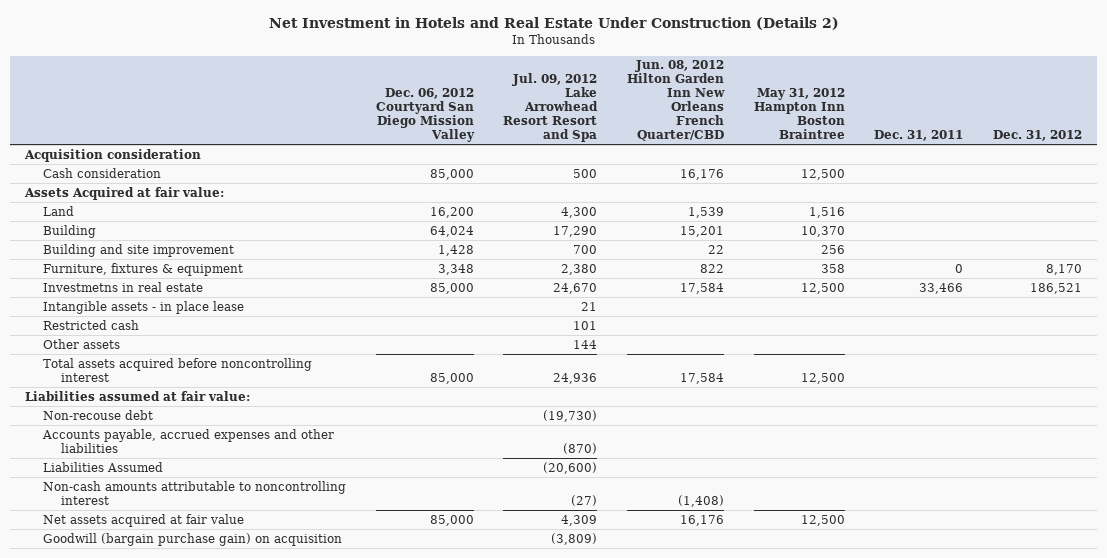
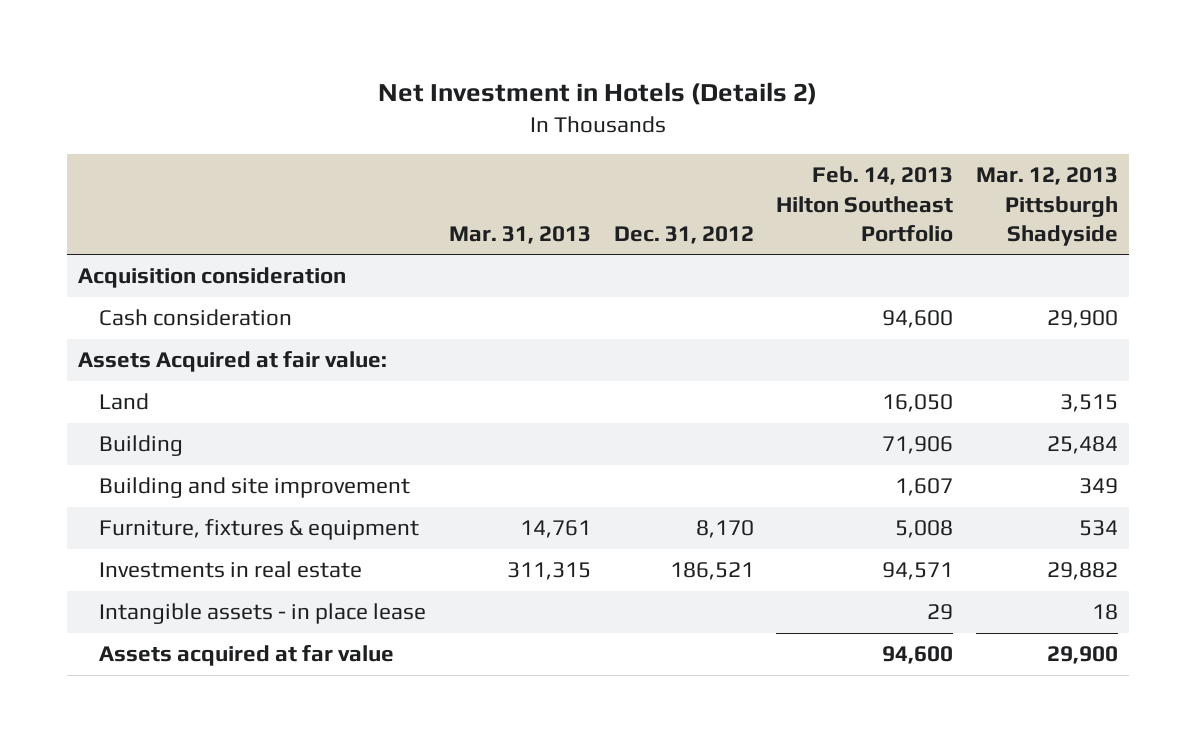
[268,17,839,31] Net Investment in Hotels and Real Estate Under Construction (Details 2) -> [378,82,818,106] Net Investment in Hotels (Details 2)
[375,88,475,142] Dec. 06, 2012 Courtyard San Diego Mission Valley -> none
[503,73,599,142] Jul. 09, 2012 Lake Arrowhead Resort Resort and Spa -> none
[626,60,725,141] Jun. 08, 2012 Hilton Garden Inn New Orleans French Quarter/CBD -> none
[753,88,845,139] May 31, 2012 Hampton Inn Boston Braintree -> none
[874,129,964,141] Dec. 31, 2011 -> none
none -> [448,225,591,244] Mar. 31, 2013
none -> [776,166,954,242] Feb. 14, 2013 Hilton Southeast Portfolio
none -> [976,167,1119,246] Mar. 12, 2013 Pittsburgh Shadyside
[42,281,203,292] Investmetns in real estate -> [99,561,363,579] Investments in real estate
[42,319,139,330] Restricted cash -> none
[42,338,120,349] Other assets -> none
[24,390,250,401] Liabilities assumed at fair value: -> none
[42,409,153,420] Non-recouse debt -> none
[41,428,334,453] Accounts payable, accrued expenses and other liabilities -> none
[42,461,163,472] Liabilities Assumed -> none
[42,480,346,505] Non-cash amounts attributable to noncontrolling interest -> none
[42,513,244,527] Net assets acquired at fair value -> none
[42,532,342,546] Goodwill (bargain purchase gain) on acquisition -> none
[42,357,312,382] Total assets acquired before noncontrolling interest -> [99,645,395,667] Assets acquired at far value

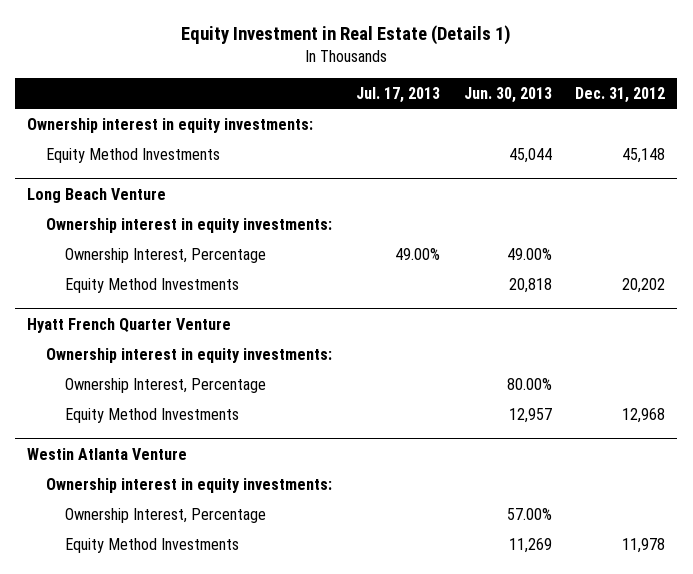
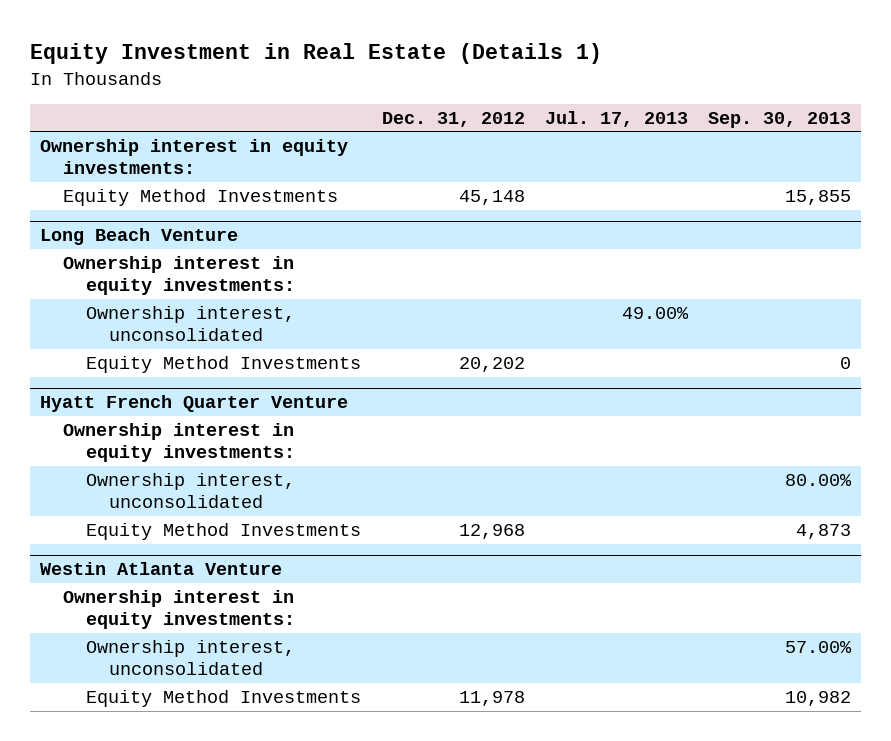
[463,86,552,103] Jun. 30, 2013 -> none
none -> [707,111,851,128] Sep. 30, 2013
[64,247,266,263] Ownership Interest, Percentage -> [86,305,296,341] Ownership interest, unconsolidated
[64,377,266,393] Ownership Interest, Percentage -> [86,472,296,508] Ownership interest, unconsolidated
[64,507,266,523] Ownership Interest, Percentage -> [86,639,296,675] Ownership interest, unconsolidated

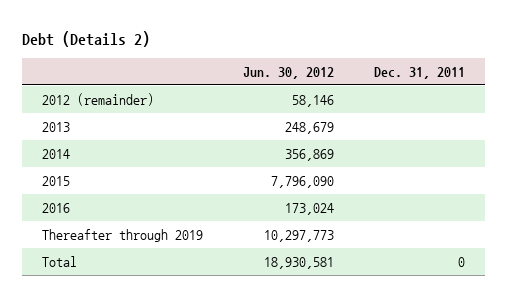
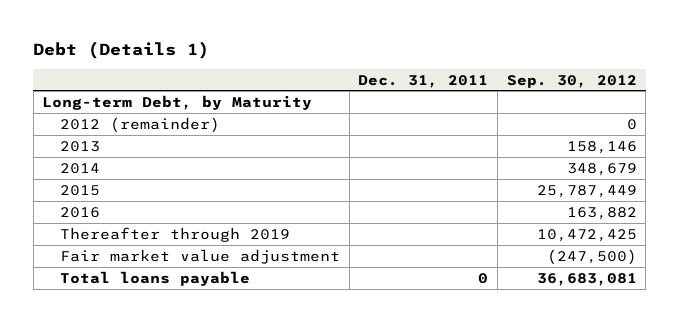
[21,30,150,47] Debt (Details 2) -> [33,40,210,59] Debt (Details 1)
[242,66,334,79] Jun. 30, 2012 -> none
none -> [506,74,637,88] Sep. 30, 2012
none -> [42,94,313,110] Long-term Debt, by Maturity
none -> [60,248,341,264] Fair market value adjustment
[41,256,77,268] Total -> [60,270,251,286] Total loans payable

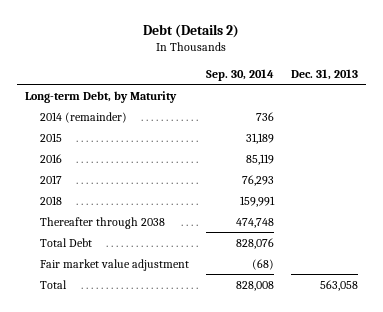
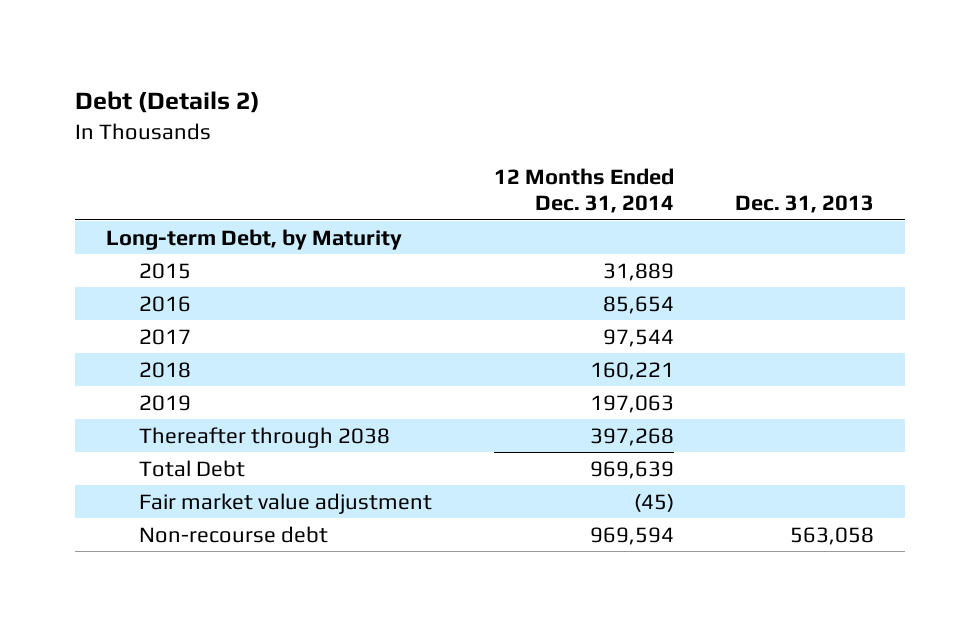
[205,68,274,81] Sep. 30, 2014 -> none
none -> [493,168,674,214] 12 Months Ended Dec. 31, 2014
[40,111,128,123] 2014 (remainder) -> none
none -> [139,394,192,411] 2019
[40,279,68,289] Total -> [139,525,329,543] Non-recourse debt

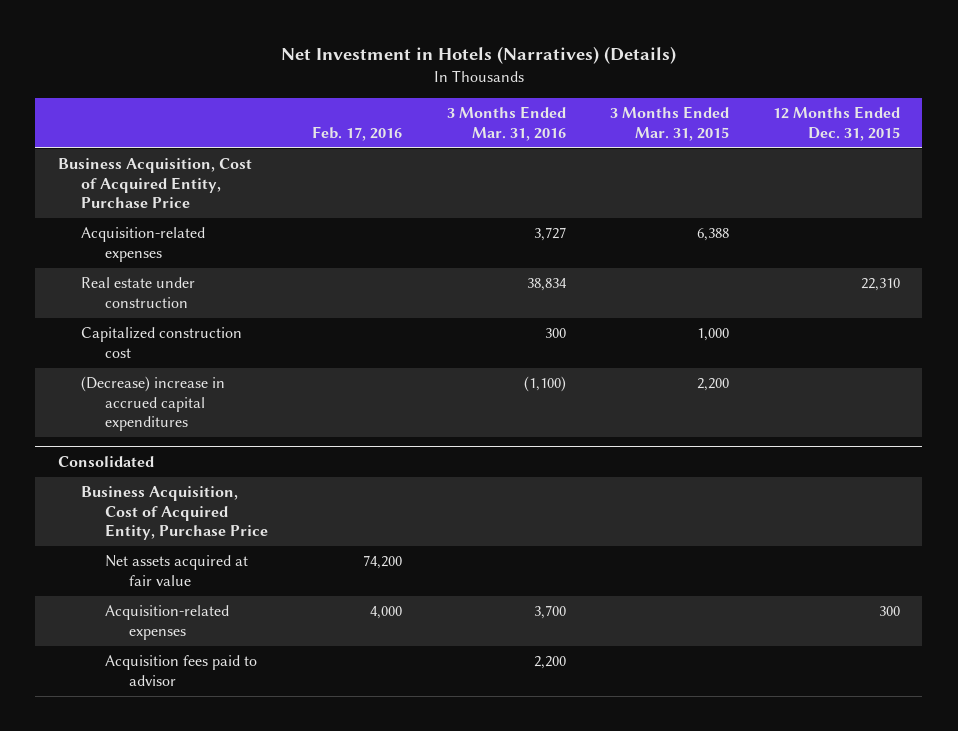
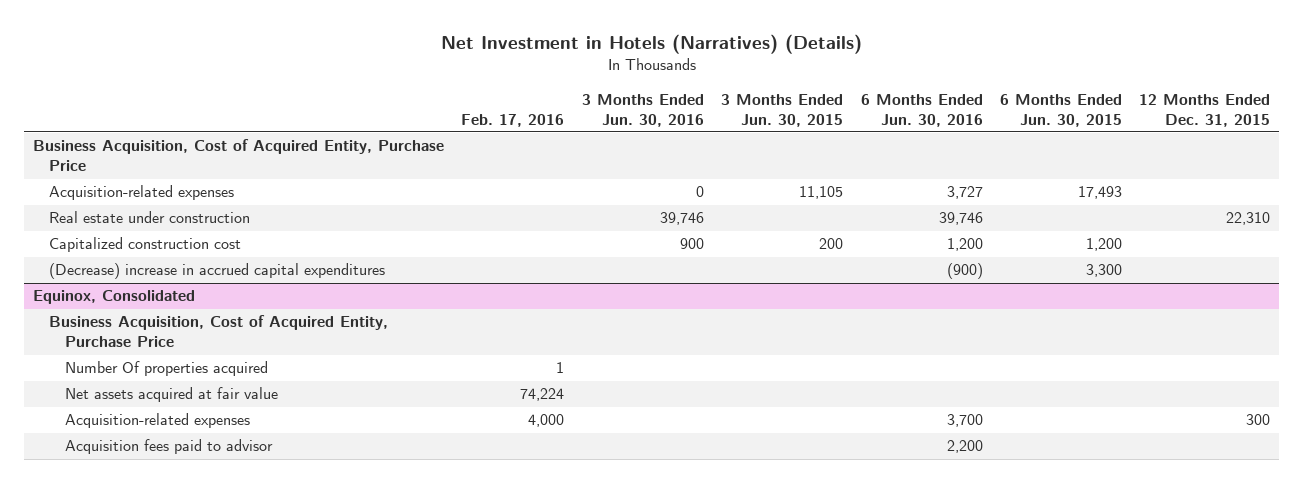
[446,106,566,141] 3 Months Ended Mar. 31, 2016 -> none
[609,106,729,141] 3 Months Ended Mar. 31, 2015 -> none
none -> [581,93,704,127] 3 Months Ended Jun. 30, 2016
none -> [721,93,844,127] 3 Months Ended Jun. 30, 2015
none -> [860,93,983,127] 6 Months Ended Jun. 30, 2016
none -> [999,93,1122,127] 6 Months Ended Jun. 30, 2015
[57,456,154,468] Consolidated -> [32,290,195,305] Equinox, Consolidated
none -> [64,361,268,377] Number Of properties acquired
[363,555,403,570] 74,200 -> [520,388,565,402] 74,224

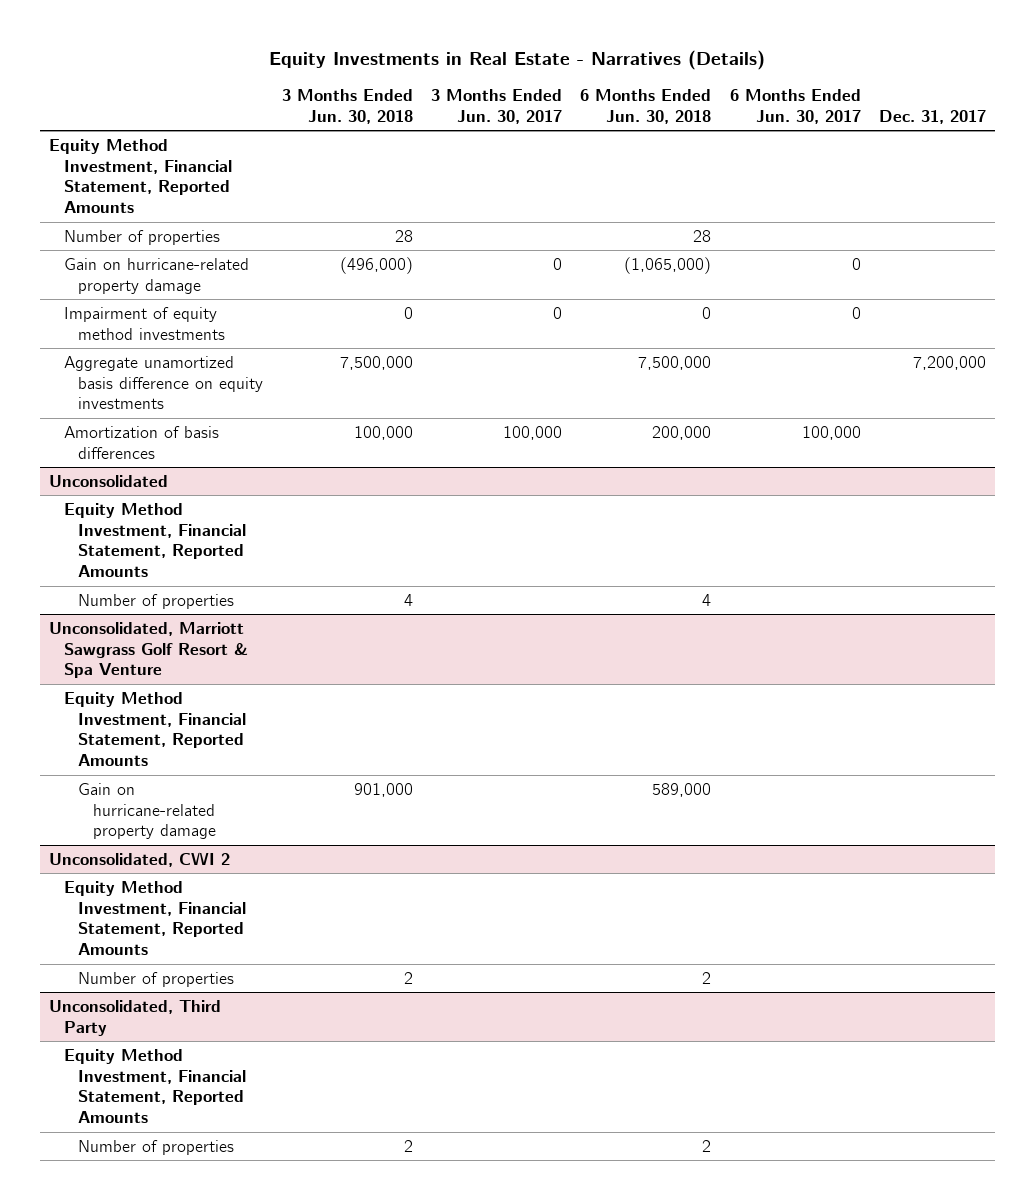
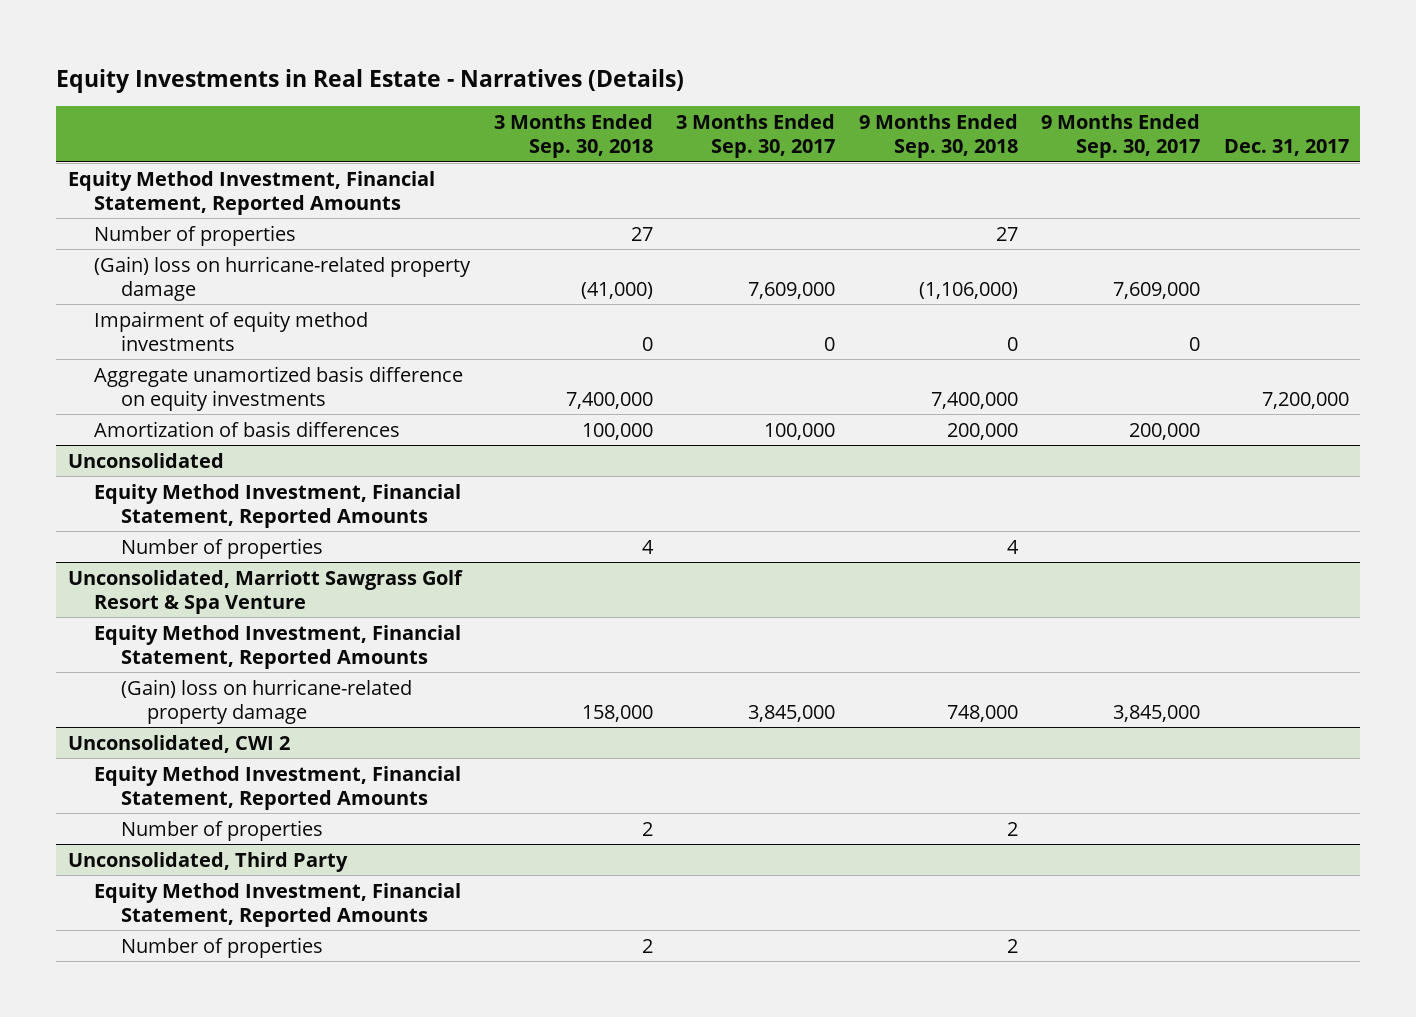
[281,89,413,125] 3 Months Ended Jun. 30, 2018 -> none
[430,89,562,125] 3 Months Ended Jun. 30, 2017 -> none
[580,89,712,125] 6 Months Ended Jun. 30, 2018 -> none
[729,89,861,125] 6 Months Ended Jun. 30, 2017 -> none
none -> [493,113,653,158] 3 Months Ended Sep. 30, 2018
none -> [676,113,836,158] 3 Months Ended Sep. 30, 2017
none -> [858,113,1018,158] 9 Months Ended Sep. 30, 2018
none -> [1041,113,1201,158] 9 Months Ended Sep. 30, 2017
[63,257,249,294] Gain on hurricane-related property damage -> [94,255,472,301] (Gain) loss on hurricane-related property damage
[78,782,217,840] Gain on hurricane-related property damage -> [120,678,412,724] (Gain) loss on hurricane-related property damage

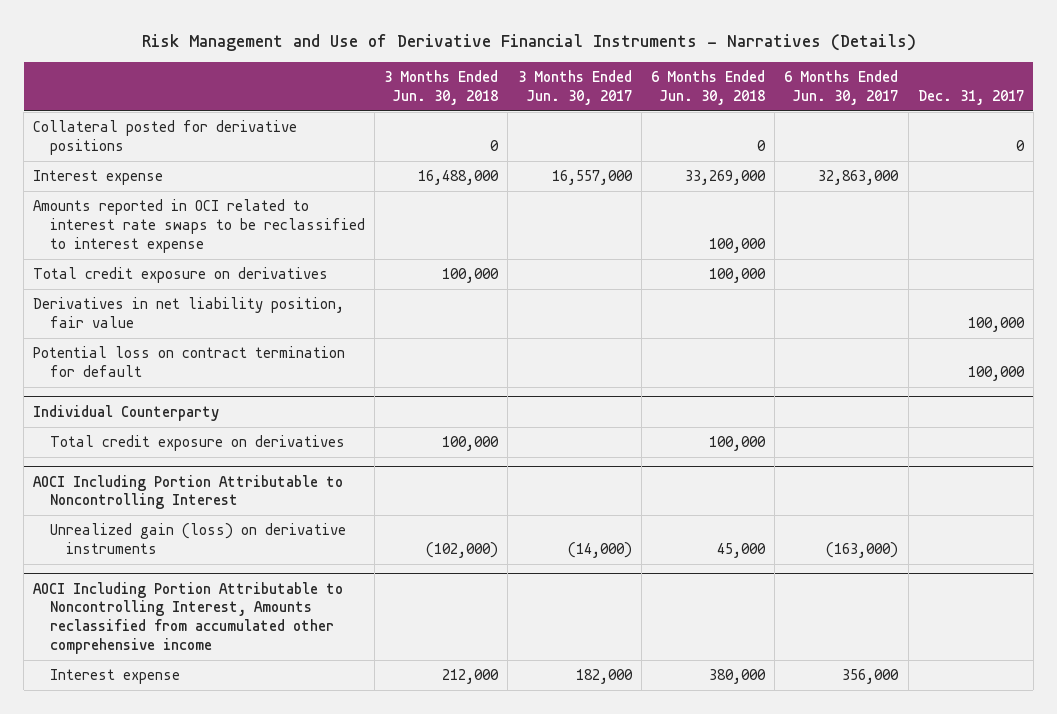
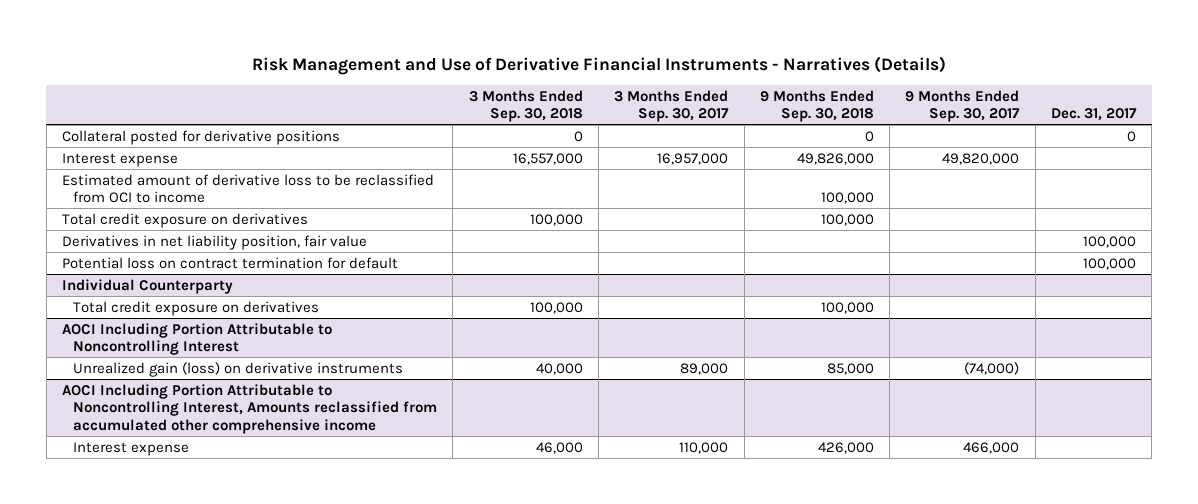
[384,69,499,105] 3 Months Ended Jun. 30, 2018 -> none
[517,69,632,105] 3 Months Ended Jun. 30, 2017 -> none
[651,69,766,105] 6 Months Ended Jun. 30, 2018 -> none
[784,69,899,105] 6 Months Ended Jun. 30, 2017 -> none
none -> [468,89,583,123] 3 Months Ended Sep. 30, 2018
none -> [614,89,730,123] 3 Months Ended Sep. 30, 2017
none -> [759,89,874,123] 9 Months Ended Sep. 30, 2018
none -> [905,89,1021,123] 9 Months Ended Sep. 30, 2017
[33,199,365,253] Amounts reported in OCI related to interest rate swaps to be reclassified to interest expense -> [62,173,435,204] Estimated amount of derivative loss to be reclassified from OCI to income

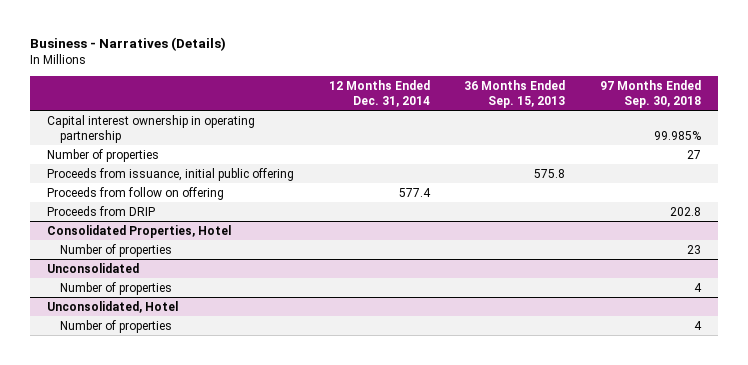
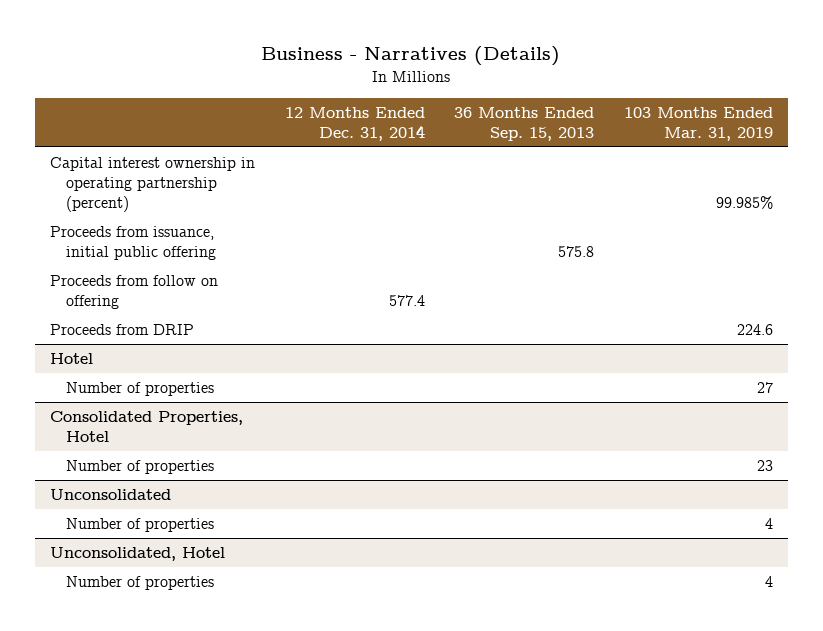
[599,79,701,108] 97 Months Ended Sep. 30, 2018 -> none
none -> [624,106,774,141] 103 Months Ended Mar. 31, 2019
[46,148,159,162] Number of properties -> none
[46,114,255,143] Capital interest ownership in operating partnership -> [49,157,255,213] Capital interest ownership in operating partnership (percent)
none -> [49,353,93,365] Hotel
none -> [65,382,214,397] Number of properties

